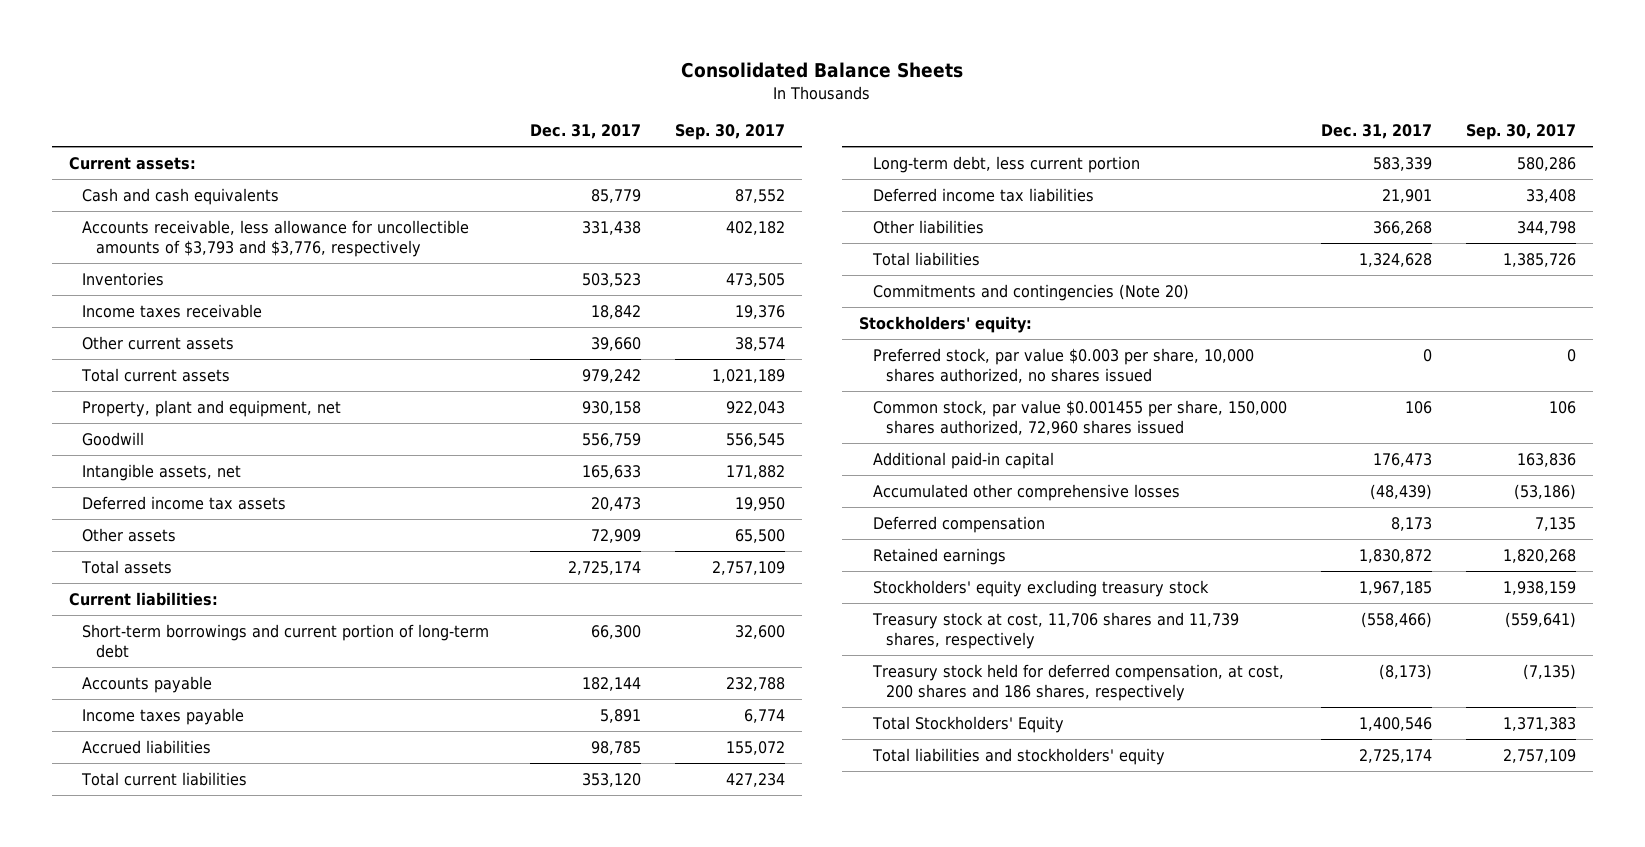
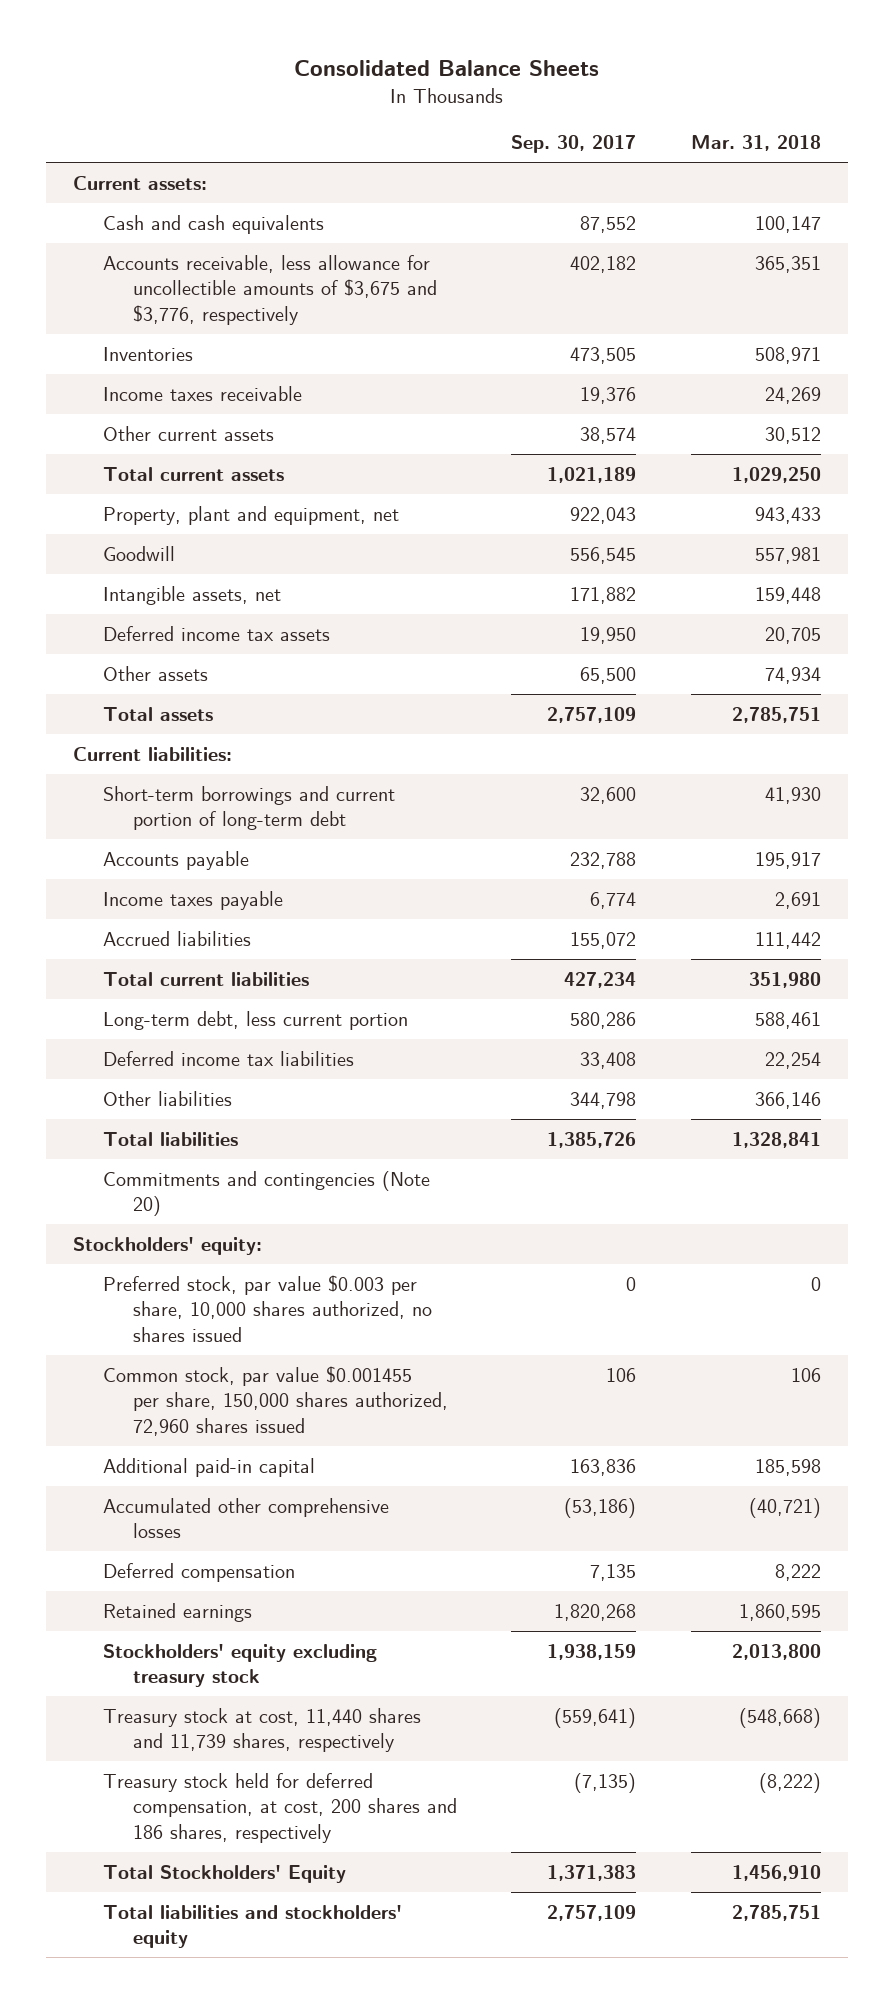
[530,124,642,140] Dec. 31, 2017 -> none
none -> [690,135,821,152] Mar. 31, 2018
[82,219,470,258] Accounts receivable, less allowance for uncollectible amounts of $3,793 and $3,776, respectively -> [102,254,437,325] Accounts receivable, less allowance for uncollectible amounts of $3,675 and $3,776, respectively
[871,611,1239,650] Treasury stock at cost, 11,706 shares and 11,739 shares, respectively -> [102,1707,421,1753] Treasury stock at cost, 11,440 shares and 11,739 shares, respectively

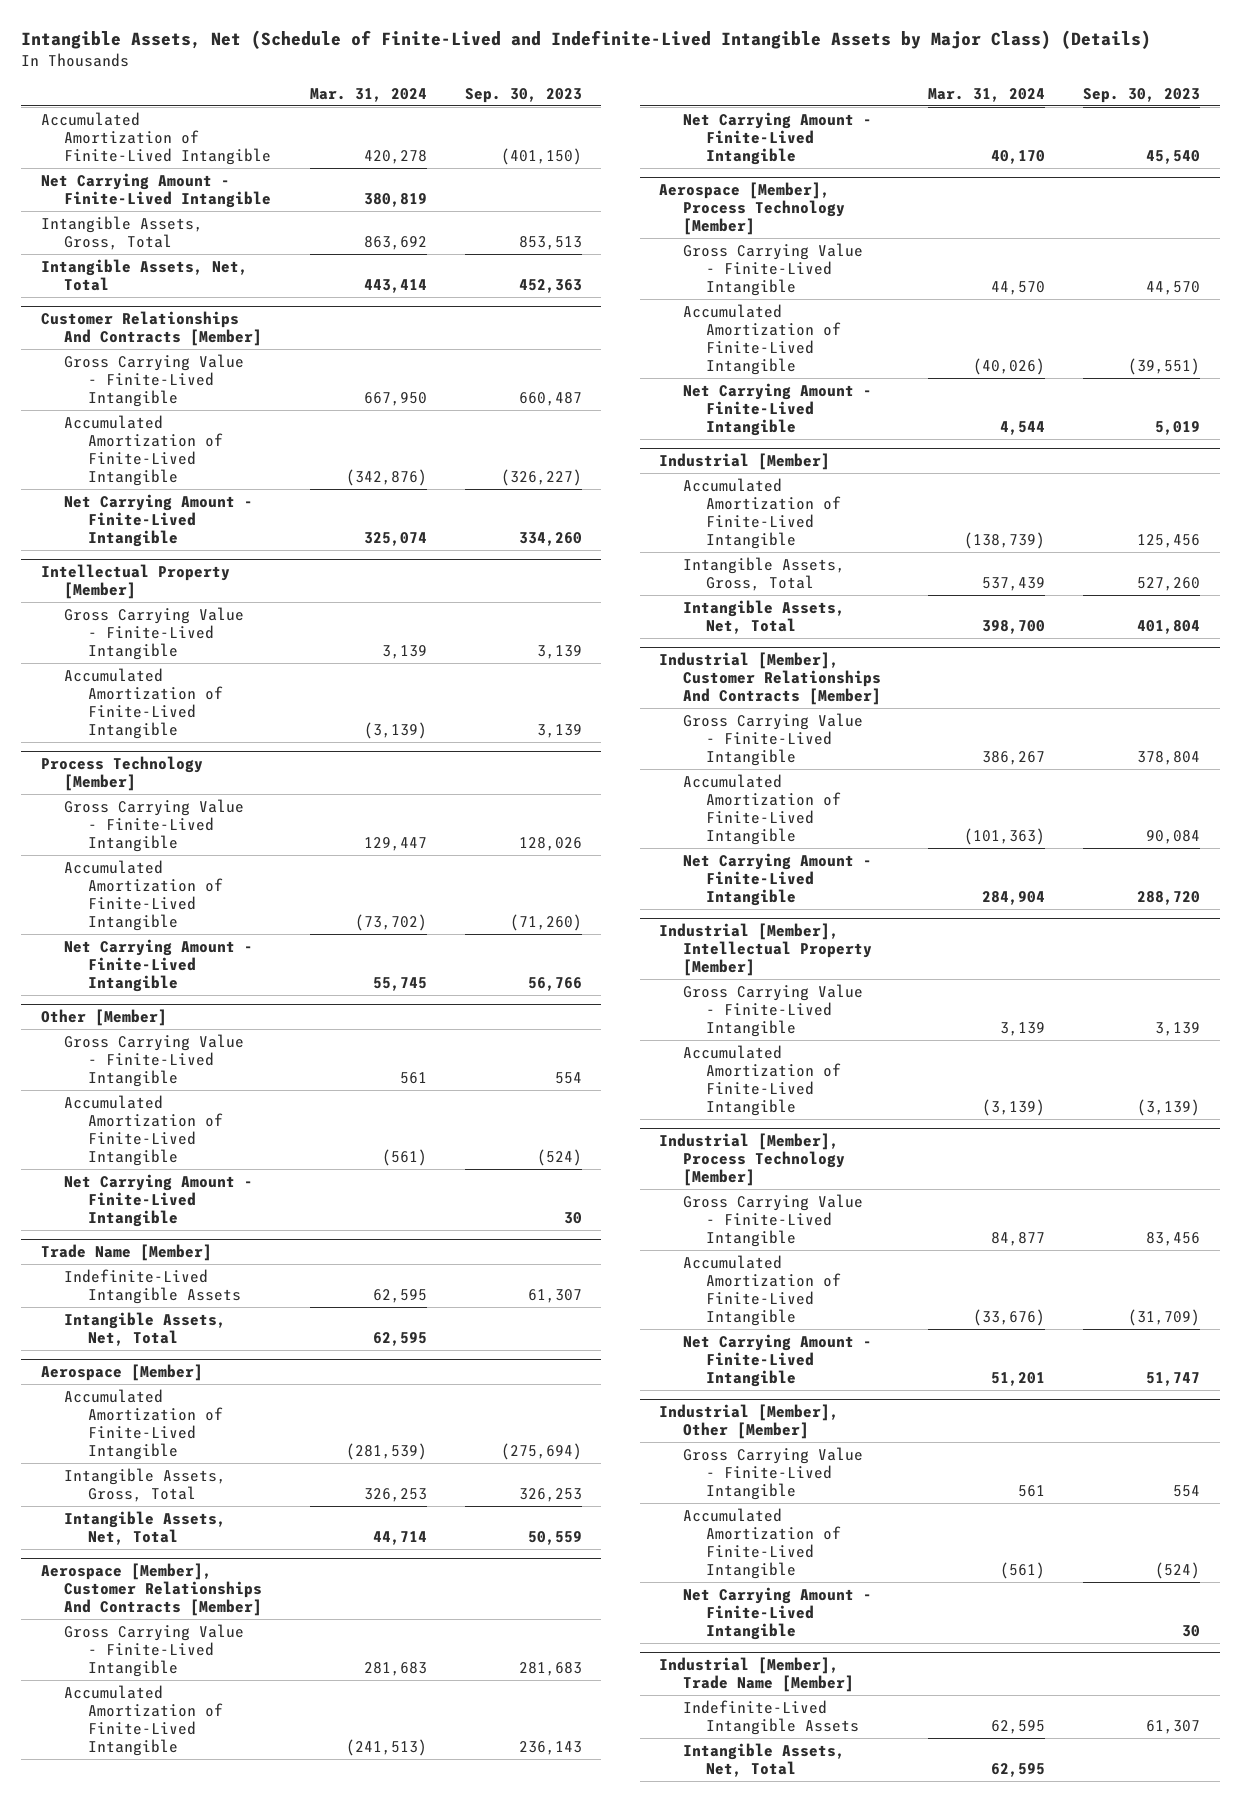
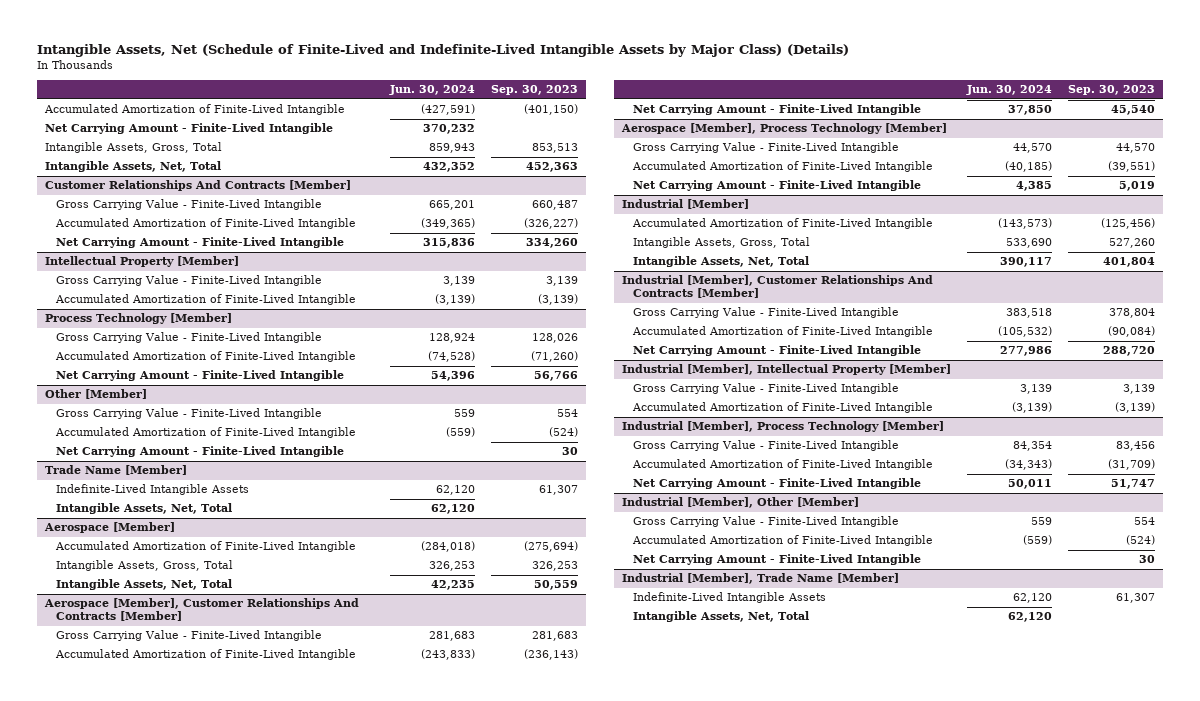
[309,87,427,102] Mar. 31, 2024 -> none
none -> [388,85,475,96] Jun. 30, 2024
[537,724,583,739] 3,139 -> [537,294,578,306] (3,139)
[519,1741,583,1756] 236,143 -> [523,649,578,661] (236,143)
[1137,534,1201,549] 125,456 -> [1100,218,1155,230] (125,456)
[1146,830,1201,845] 90,084 -> [1107,326,1155,338] (90,084)

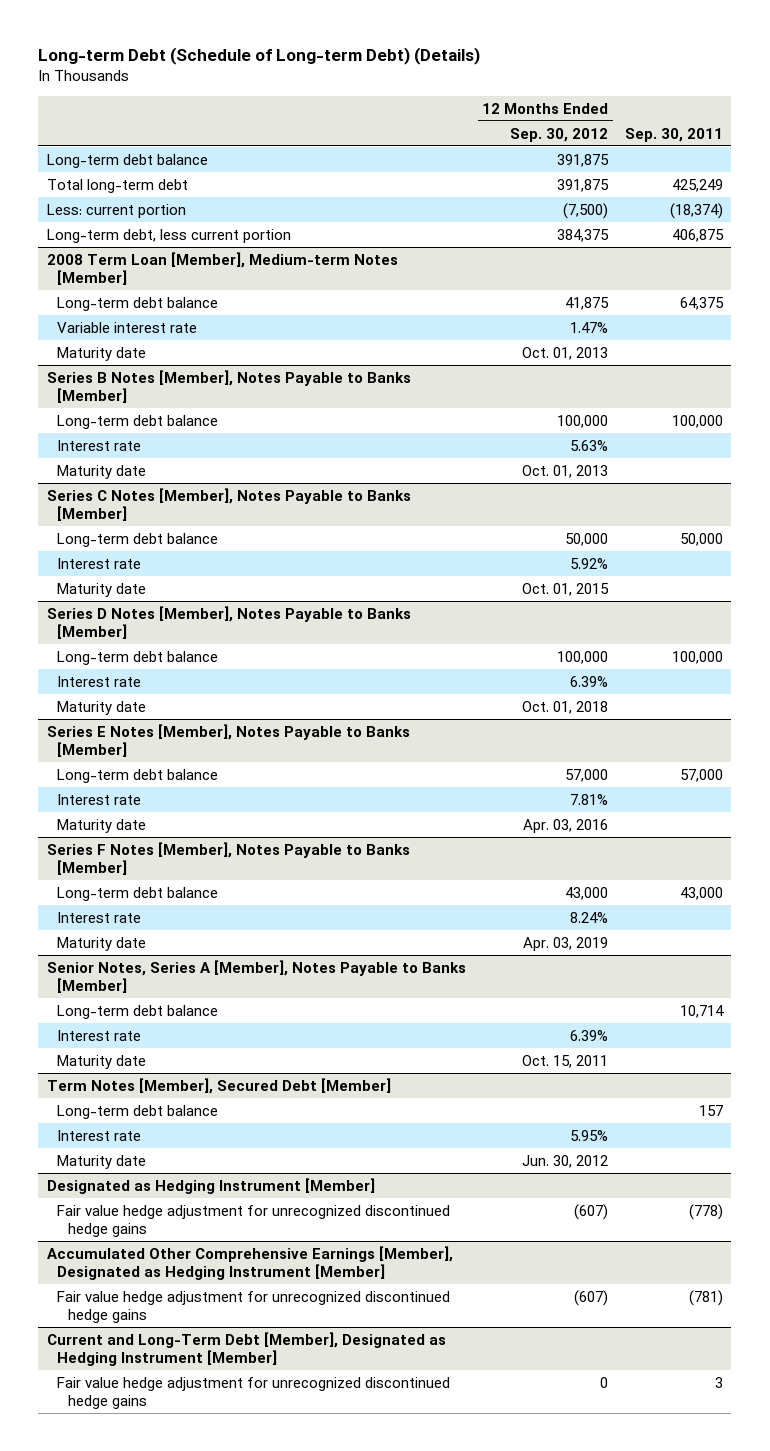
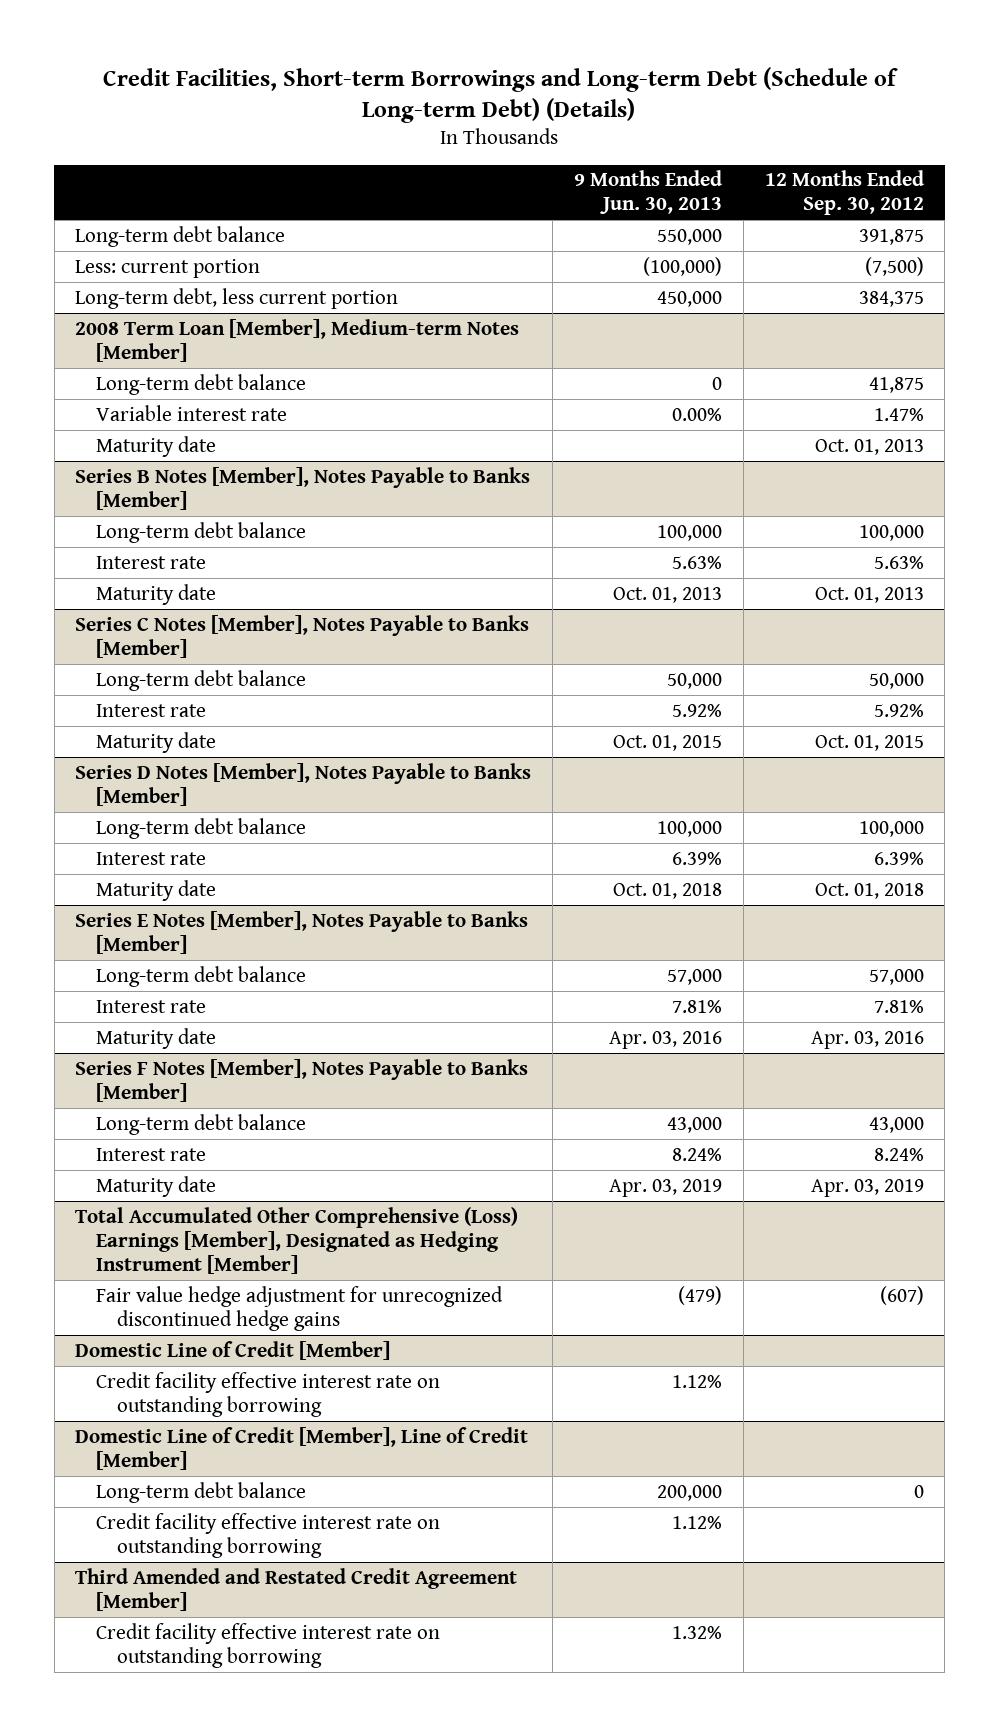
[38,47,481,66] Long-term Debt (Schedule of Long-term Debt) (Details) -> [103,66,899,124] Credit Facilities, Short-term Borrowings and Long-term Debt (Schedule of Long-term Debt) (Details)
[624,127,723,142] Sep. 30, 2011 -> none
none -> [573,170,722,215] 9 Months Ended Jun. 30, 2013
[46,178,188,193] Total long-term debt -> none
[46,959,466,994] Senior Notes, Series A [Member], Notes Payable to Banks [Member] -> none
[57,1004,219,1019] Long-term debt balance -> none
[57,1029,142,1041] Interest rate -> none
[57,1054,147,1069] Maturity date -> none
[46,1077,391,1094] Term Notes [Member], Secured Debt [Member] -> none
[57,1104,219,1119] Long-term debt balance -> none
[57,1129,142,1141] Interest rate -> none
[57,1154,147,1169] Maturity date -> none
[46,1177,375,1194] Designated as Hedging Instrument [Member] -> none
[57,1204,451,1238] Fair value hedge adjustment for unrecognized discontinued hedge gains -> none
[46,1245,453,1281] Accumulated Other Comprehensive Earnings [Member], Designated as Hedging Instrument [Member] -> [75,1206,519,1274] Total Accumulated Other Comprehensive (Loss) Earnings [Member], Designated as Hedging Instrument [Member]
[46,1331,446,1367] Current and Long-Term Debt [Member], Designated as Hedging Instrument [Member] -> none
[57,1376,451,1410] Fair value hedge adjustment for unrecognized discontinued hedge gains -> none
none -> [75,1340,391,1360] Domestic Line of Credit [Member]
none -> [96,1371,441,1417] Credit facility effective interest rate on outstanding borrowing
none -> [75,1426,529,1470] Domestic Line of Credit [Member], Line of Credit [Member]
none -> [96,1481,307,1503] Long-term debt balance
none -> [96,1512,441,1558] Credit facility effective interest rate on outstanding borrowing
none -> [75,1567,518,1611] Third Amended and Restated Credit Agreement [Member]
none -> [96,1622,441,1668] Credit facility effective interest rate on outstanding borrowing

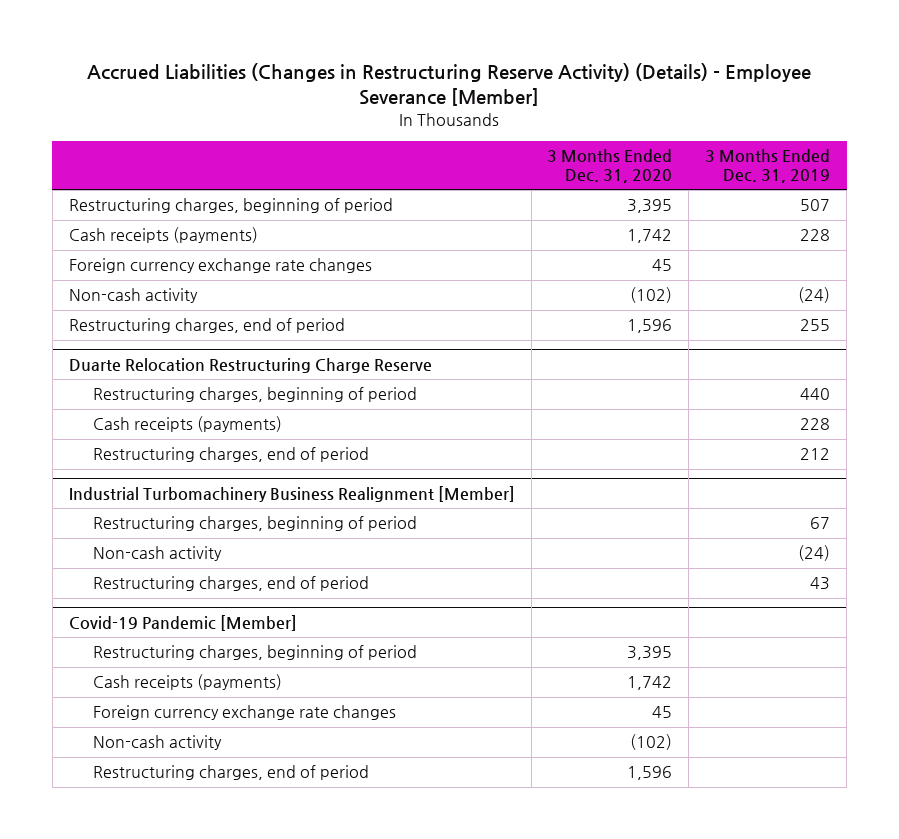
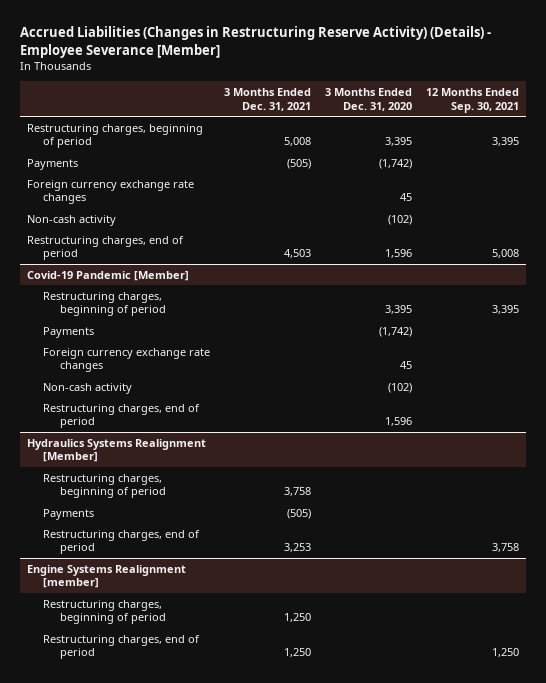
[705,149,831,184] 3 Months Ended Dec. 31, 2019 -> none
none -> [224,87,312,111] 3 Months Ended Dec. 31, 2021
none -> [426,87,520,113] 12 Months Ended Sep. 30, 2021
[68,227,258,244] Cash receipts (payments) -> [26,158,78,170] Payments
[627,229,673,244] 1,742 -> [379,158,413,169] (1,742)
[68,357,432,373] Duarte Relocation Restructuring Charge Reserve -> none
[92,387,417,403] Restructuring charges, beginning of period -> none
[92,416,282,433] Cash receipts (payments) -> none
[92,447,369,463] Restructuring charges, end of period -> none
[68,485,515,502] Industrial Turbomachinery Business Realignment [Member] -> none
[92,516,417,532] Restructuring charges, beginning of period -> none
[92,546,222,562] Non-cash activity -> none
[92,576,369,592] Restructuring charges, end of period -> none
[92,674,282,691] Cash receipts (payments) -> [43,326,95,338] Payments
[627,676,673,691] 1,742 -> [379,326,413,337] (1,742)
none -> [26,438,206,463] Hydraulics Systems Realignment [Member]
none -> [43,473,166,499] Restructuring charges, beginning of period
none -> [43,508,95,520] Payments
none -> [43,529,201,555] Restructuring charges, end of period
none -> [26,564,186,589] Engine Systems Realignment [member]
none -> [43,599,166,625] Restructuring charges, beginning of period
none -> [43,634,201,660] Restructuring charges, end of period

